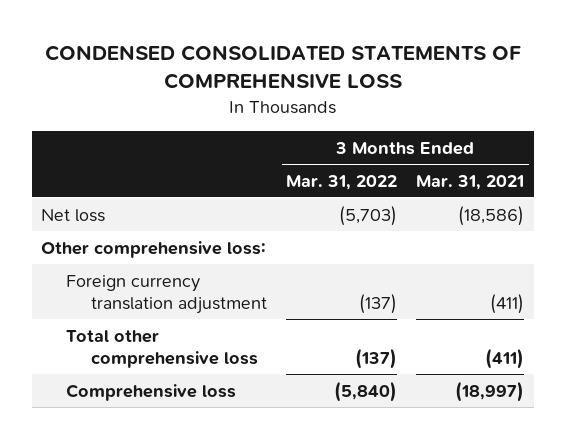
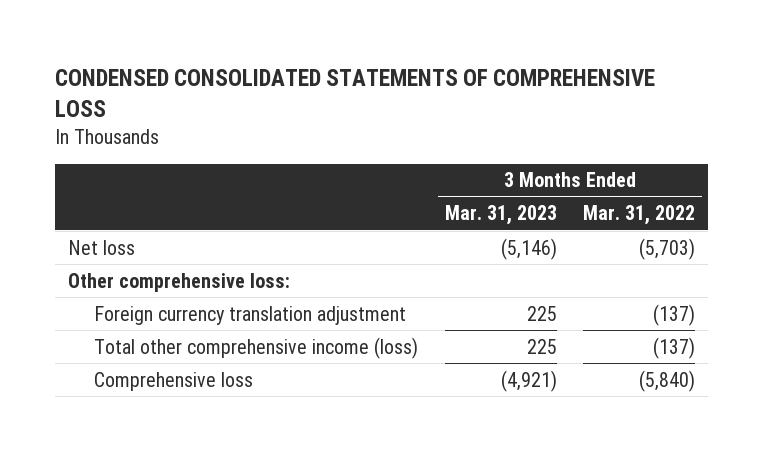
[416,174,525,190] Mar. 31, 2021 -> none
none -> [444,205,557,226] Mar. 31, 2023
[66,329,259,369] Total other comprehensive loss -> [94,336,419,359] Total other comprehensive income (loss)

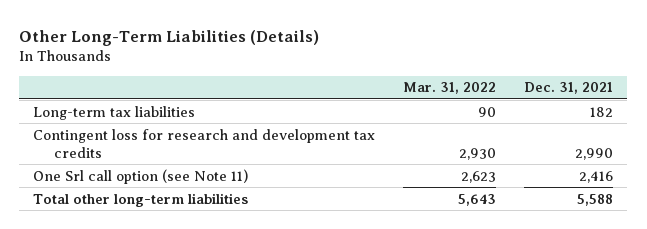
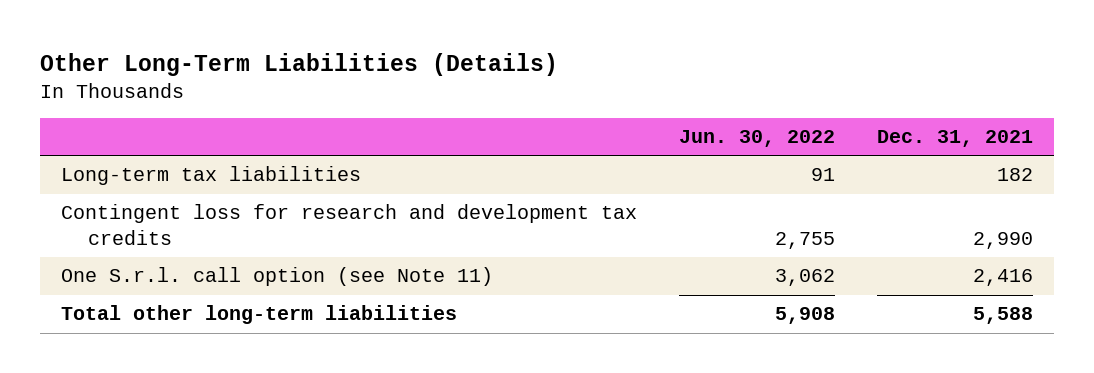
[403,82,497,95] Mar. 31, 2022 -> none
none -> [679,130,836,148] Jun. 30, 2022
[33,168,249,184] One Srl call option (see Note 11) -> [61,267,494,287] One S.r.l. call option (see Note 11)

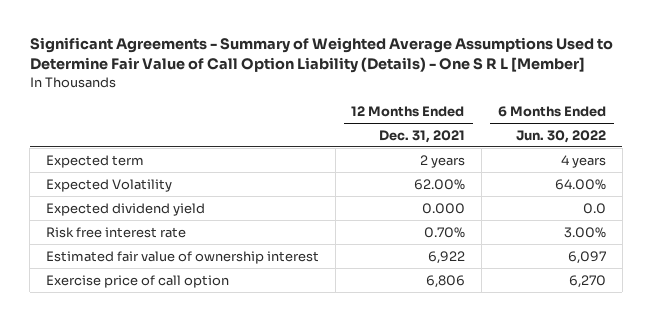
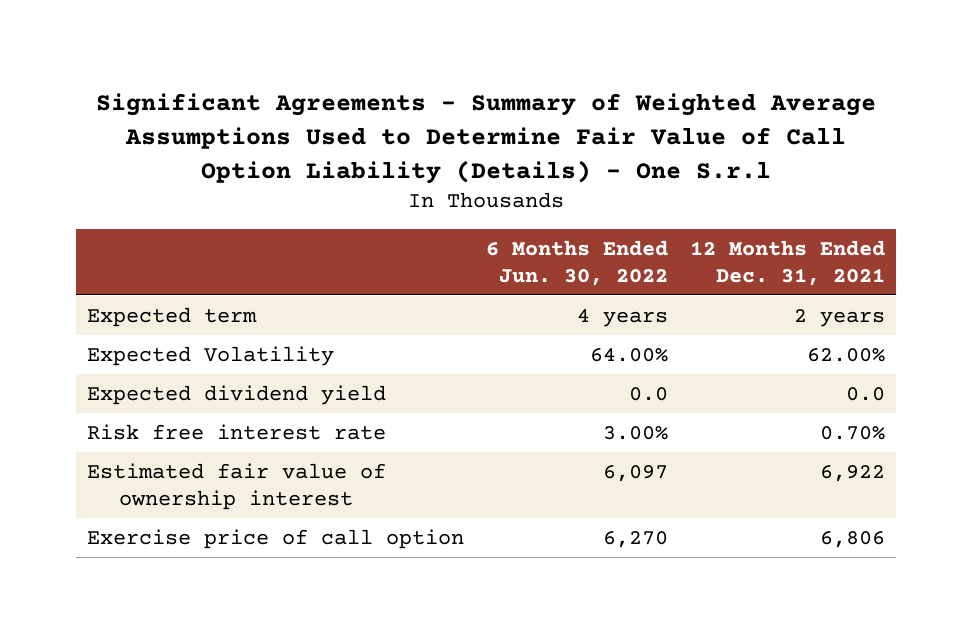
[29,37,613,74] Significant Agreements - Summary of Weighted Average Assumptions Used to Determine Fair Value of Call Option Liability (Details) - One S R L [Member] -> [96,92,877,184] Significant Agreements - Summary of Weighted Average Assumptions Used to Determine Fair Value of Call Option Liability (Details) - One S.r.l
[421,202,465,214] 0.000 -> [846,387,886,402] 0.0

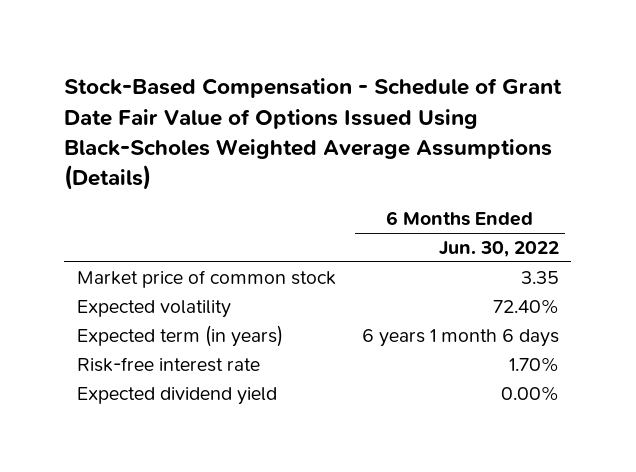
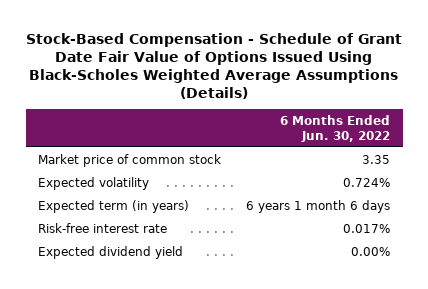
[492,298,559,314] 72.40% -> [343,177,391,187] 0.724%
[508,356,559,372] 1.70% -> [343,223,391,233] 0.017%

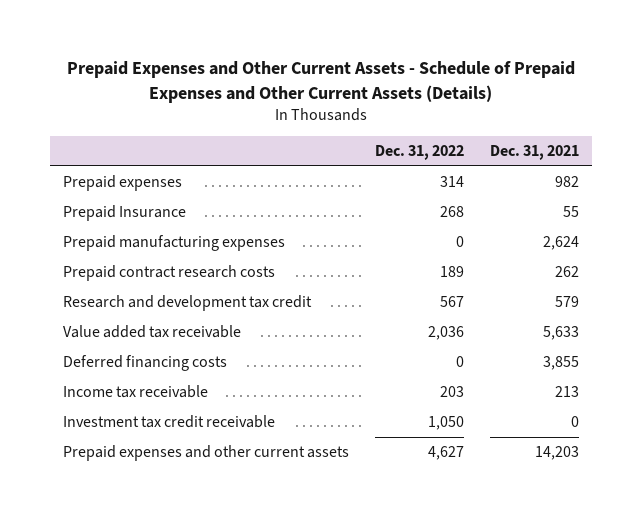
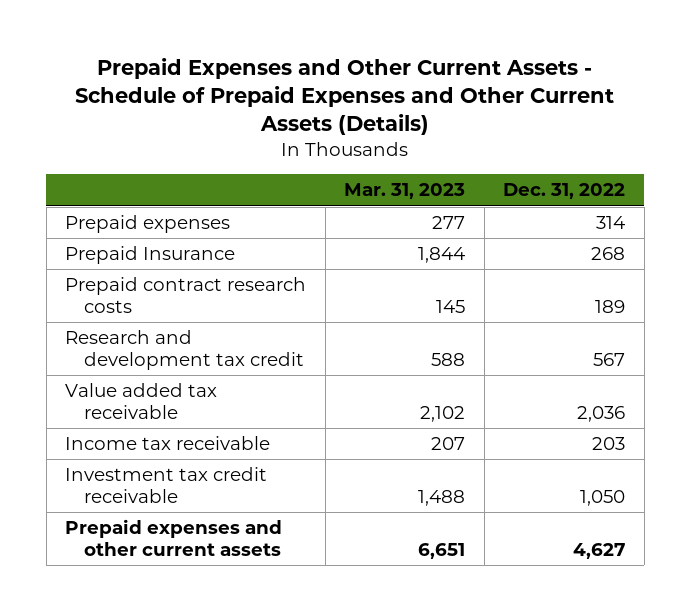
[489,145,579,161] Dec. 31, 2021 -> none
none -> [344,183,466,200] Mar. 31, 2023
[62,235,285,252] Prepaid manufacturing expenses -> none
[62,355,227,372] Deferred financing costs -> none

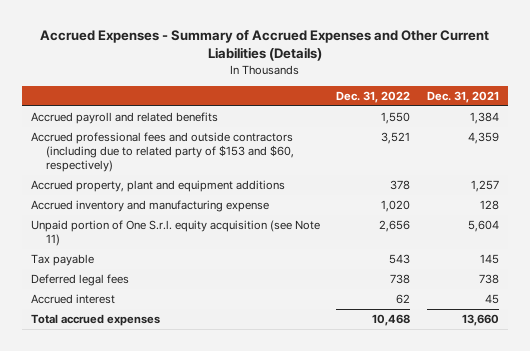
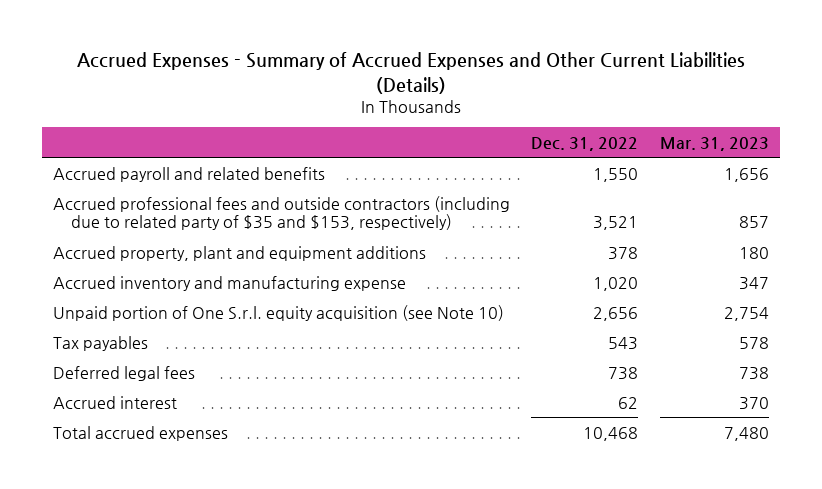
[427,90,500,103] Dec. 31, 2021 -> none
none -> [659,136,769,151] Mar. 31, 2023
[30,132,294,172] Accrued professional fees and outside contractors (including due to related party of $153 and $60, respectively) -> [52,195,510,230] Accrued professional fees and outside contractors (including due to related party of $35 and $153, respectively)
[30,220,320,247] Unpaid portion of One S.r.l. equity acquisition (see Note 11) -> [52,304,504,321] Unpaid portion of One S.r.l. equity acquisition (see Note 10)
[30,254,94,267] Tax payable -> [52,335,148,351] Tax payables

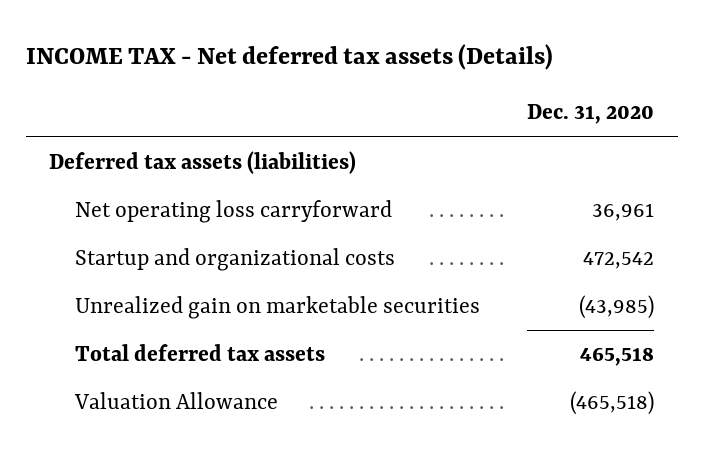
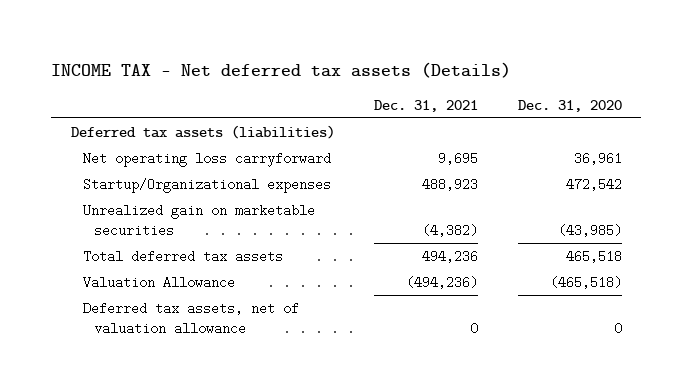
none -> [374,99,479,112] Dec. 31, 2021
[75,248,396,272] Startup and organizational costs -> [82,177,331,193] Startup/Organizational expenses
none -> [82,301,299,336] Deferred tax assets, net of valuation allowance

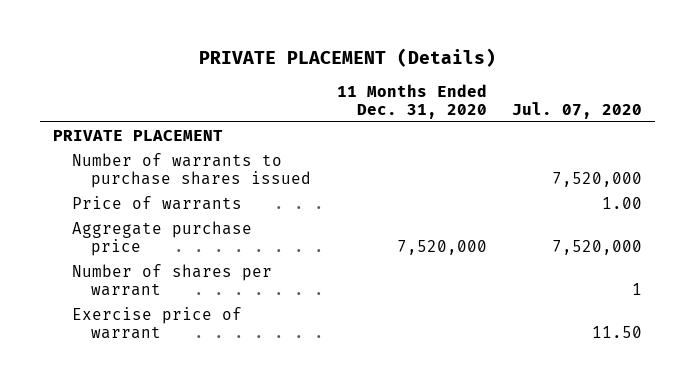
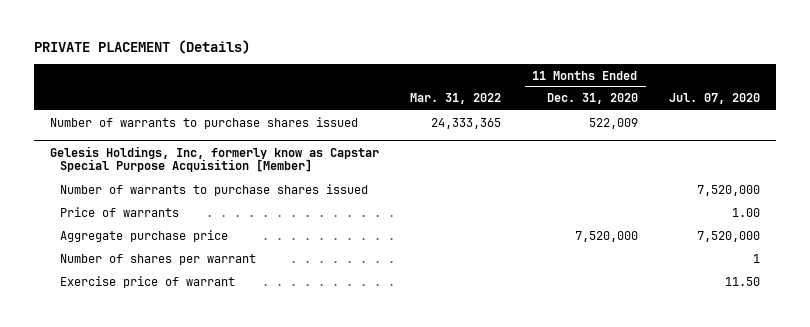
none -> [410,93,502,105] Mar. 31, 2022
[52,129,223,141] PRIVATE PLACEMENT -> none
none -> [49,116,358,129] Number of warrants to purchase shares issued
none -> [49,145,379,173] Gelesis Holdings, Inc, formerly know as Capstar Special Purpose Acquisition [Member]

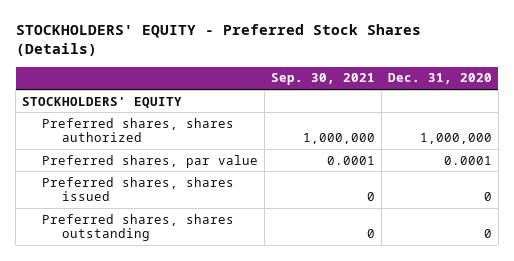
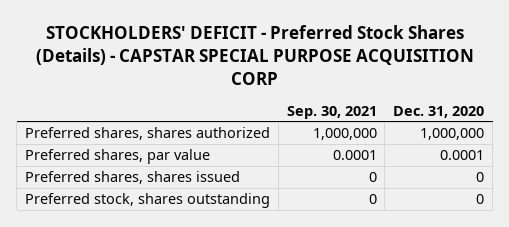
[15,24,421,57] STOCKHOLDERS' EQUITY - Preferred Stock Shares (Details) -> [35,25,474,85] STOCKHOLDERS' DEFICIT - Preferred Stock Shares (Details) - CAPSTAR SPECIAL PURPOSE ACQUISITION CORP
[22,96,183,108] STOCKHOLDERS' EQUITY -> none
[41,213,234,242] Preferred shares, shares outstanding -> [24,193,270,209] Preferred stock, shares outstanding

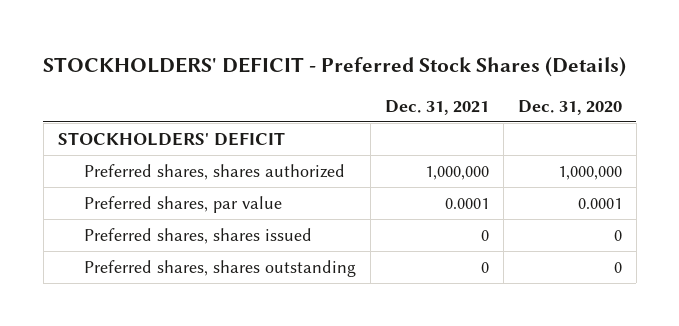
[35,25,474,85] STOCKHOLDERS' DEFICIT - Preferred Stock Shares (Details) - CAPSTAR SPECIAL PURPOSE ACQUISITION CORP -> [43,56,627,77] STOCKHOLDERS' DEFICIT - Preferred Stock Shares (Details)
[286,105,377,119] Sep. 30, 2021 -> none
none -> [384,99,489,115] Dec. 31, 2021
none -> [57,131,285,146] STOCKHOLDERS' DEFICIT
[24,193,270,209] Preferred stock, shares outstanding -> [84,259,357,277] Preferred shares, shares outstanding

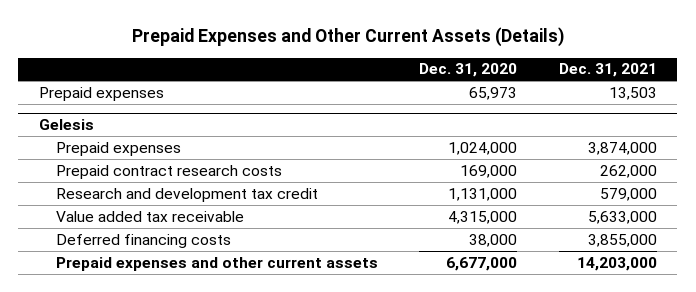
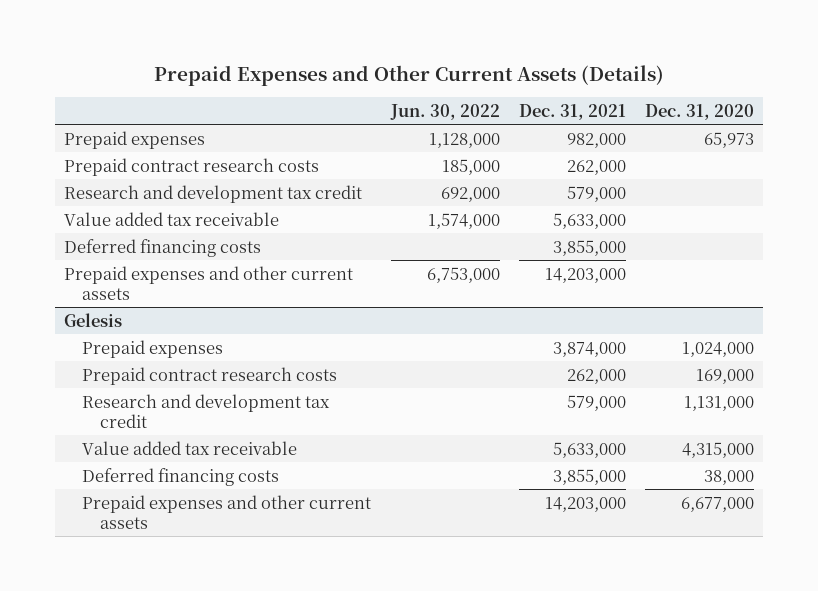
none -> [389,103,500,120] Jun. 30, 2022
[608,86,657,100] 13,503 -> [566,132,626,148] 982,000
none -> [64,157,320,176] Prepaid contract research costs
none -> [64,184,363,203] Research and development tax credit
none -> [64,211,280,226] Value added tax receivable
none -> [64,238,262,257] Deferred financing costs
none -> [64,265,354,300] Prepaid expenses and other current assets

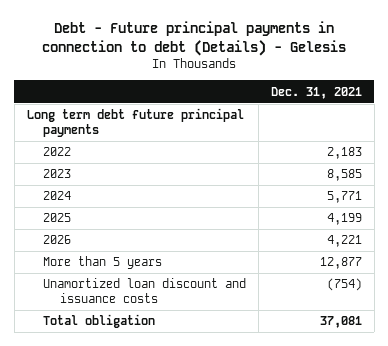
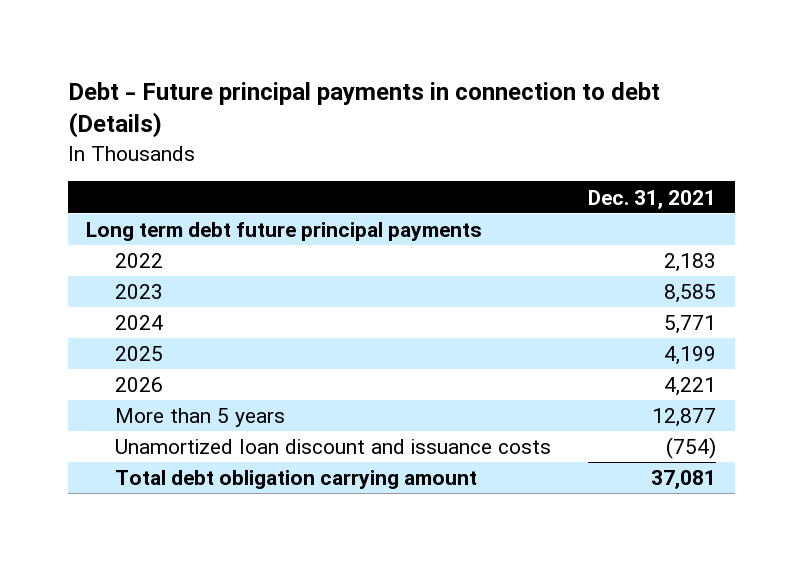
[42,21,347,56] Debt - Future principal payments in connection to debt (Details) - Gelesis -> [67,82,660,139] Debt - Future principal payments in connection to debt (Details)
[43,314,156,329] Total obligation -> [115,470,478,490] Total debt obligation carrying amount

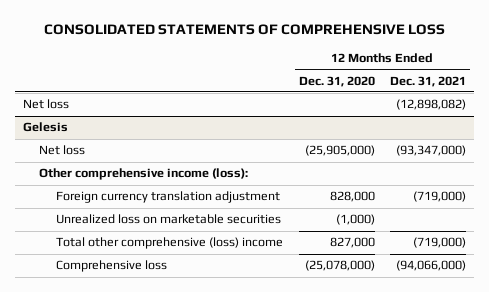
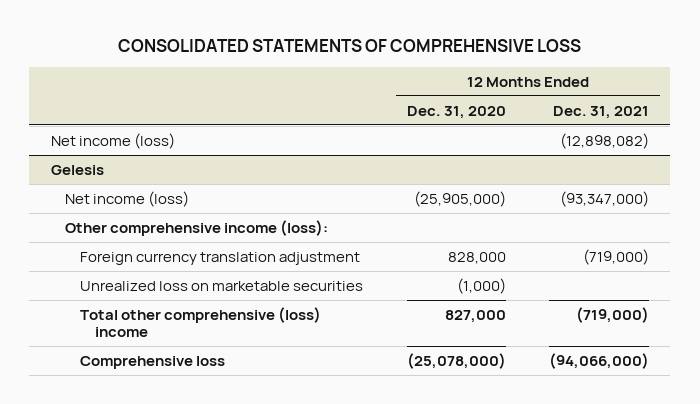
[22,99,69,110] Net loss -> [50,132,175,149] Net income (loss)
[39,145,86,156] Net loss -> [65,190,190,207] Net income (loss)

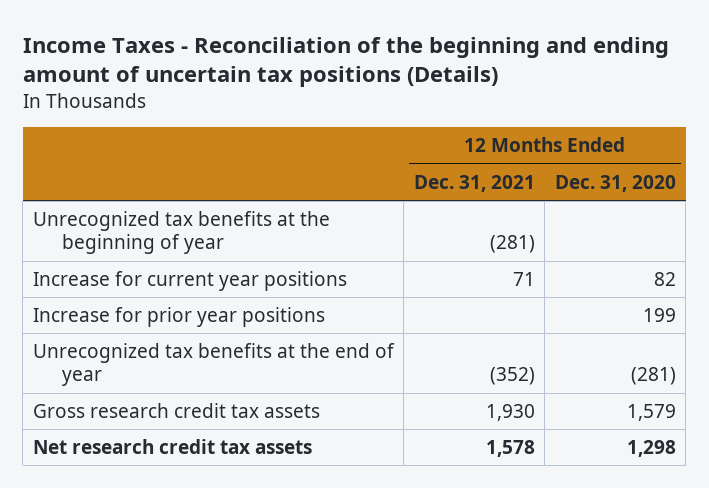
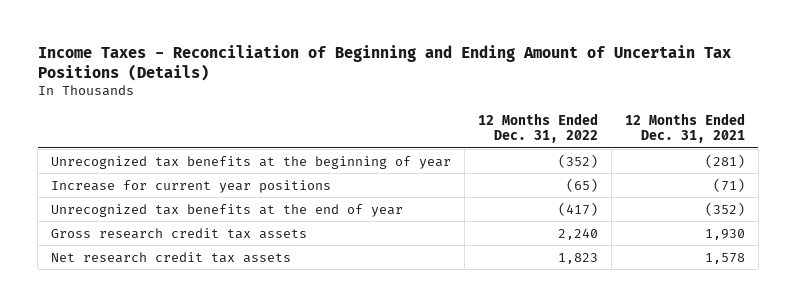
[22,36,669,88] Income Taxes - Reconciliation of the beginning and ending amount of uncertain tax positions (Details) -> [37,44,731,81] Income Taxes - Reconciliation of Beginning and Ending Amount of Uncertain Tax Positions (Details)
[554,174,676,192] Dec. 31, 2020 -> none
none -> [478,112,599,144] 12 Months Ended Dec. 31, 2022
[32,307,325,328] Increase for prior year positions -> none
[512,272,535,287] 71 -> [712,177,745,192] (71)

